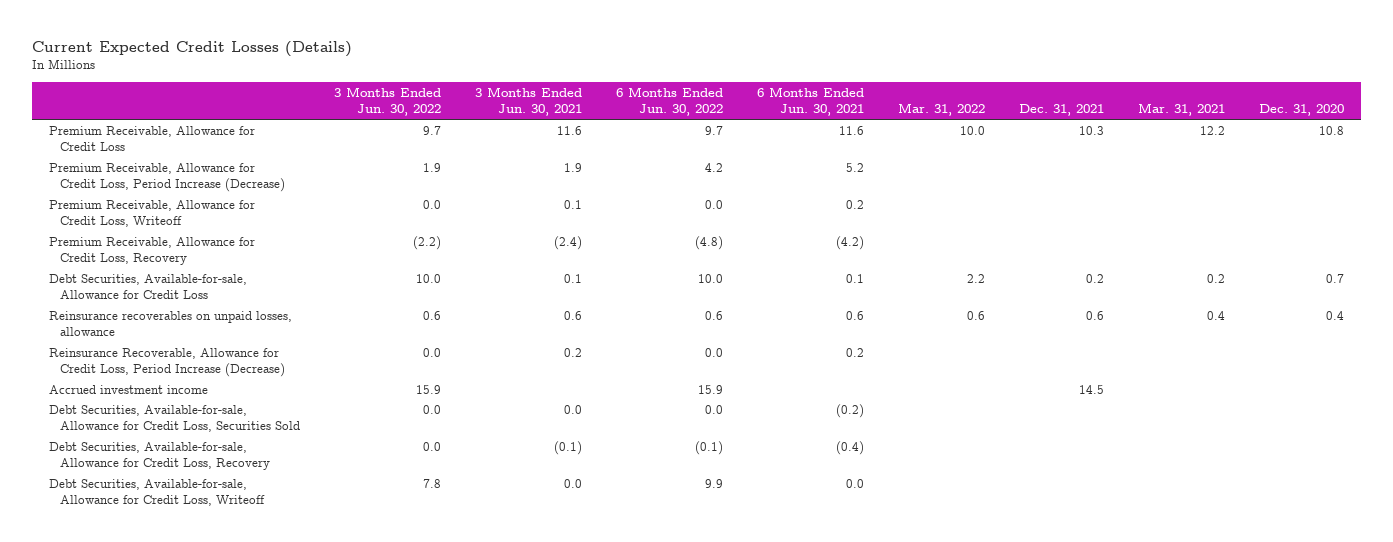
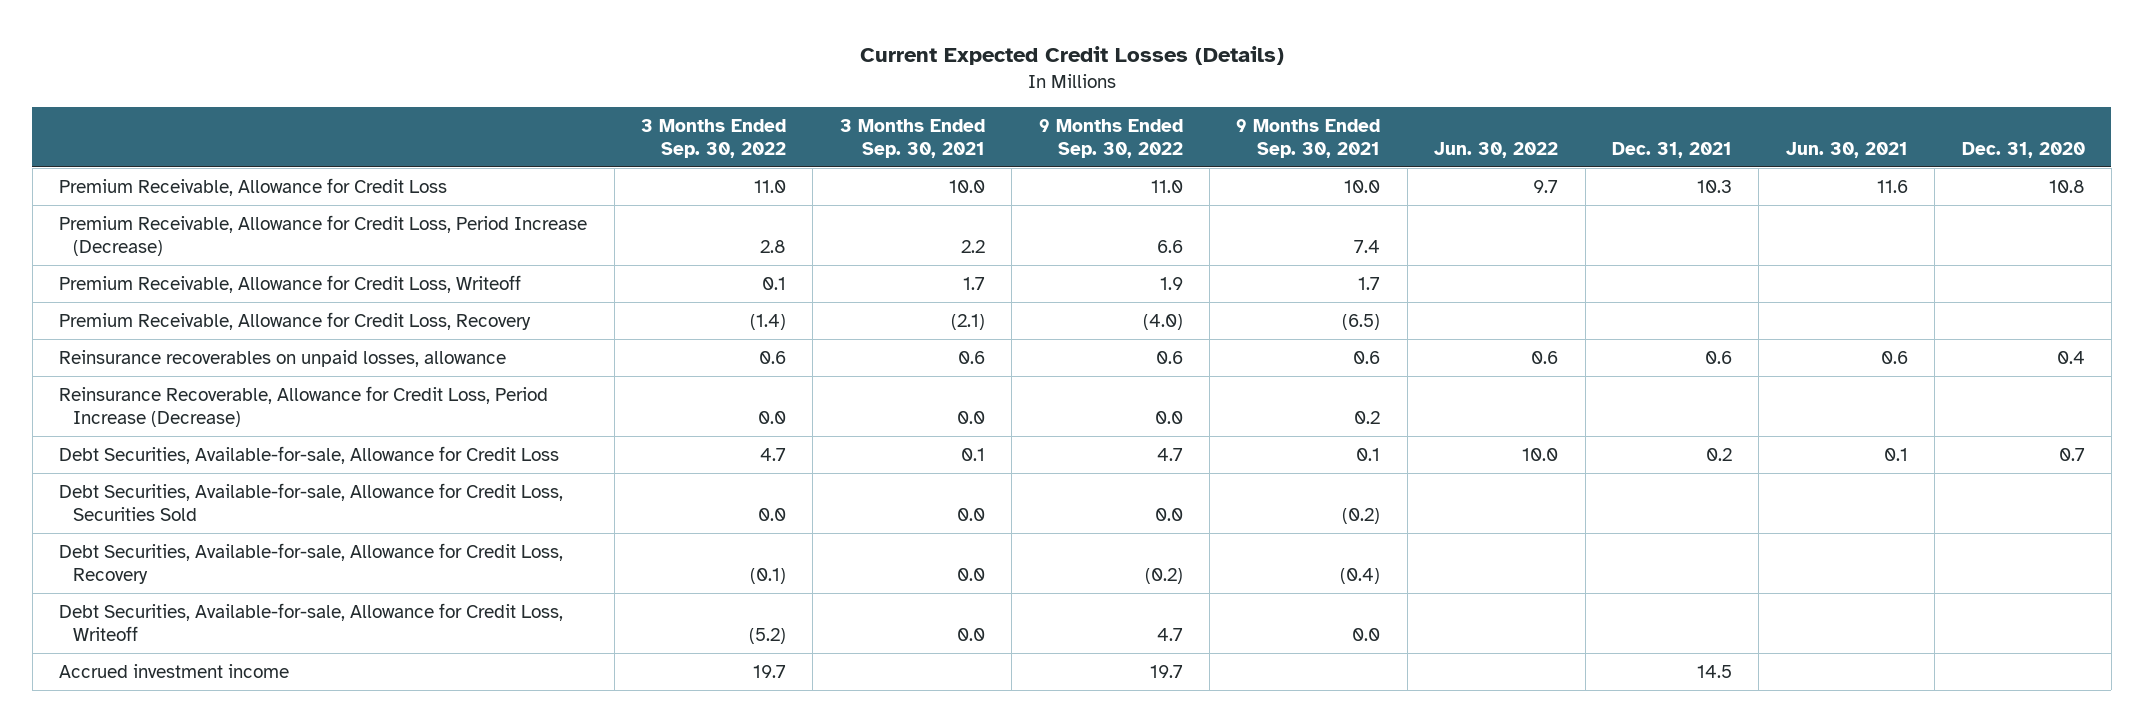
[333,86,441,117] 3 Months Ended Jun. 30, 2022 -> none
[474,86,582,117] 3 Months Ended Jun. 30, 2021 -> none
[615,86,723,117] 6 Months Ended Jun. 30, 2022 -> none
[756,86,864,117] 6 Months Ended Jun. 30, 2021 -> none
[897,103,985,117] Mar. 31, 2022 -> none
[1137,103,1225,117] Mar. 31, 2021 -> none
none -> [640,119,786,158] 3 Months Ended Sep. 30, 2022
none -> [839,119,985,158] 3 Months Ended Sep. 30, 2021
none -> [1038,119,1183,158] 9 Months Ended Sep. 30, 2022
none -> [1236,119,1381,158] 9 Months Ended Sep. 30, 2021
none -> [1434,141,1559,158] Jun. 30, 2022
none -> [1785,141,1908,158] Jun. 30, 2021
[48,273,247,300] Debt Securities, Available-for-sale, Allowance for Credit Loss -> [59,446,560,465] Debt Securities, Available-for-sale, Allowance for Credit Loss
[48,384,208,394] Accrued investment income -> [59,664,290,679] Accrued investment income

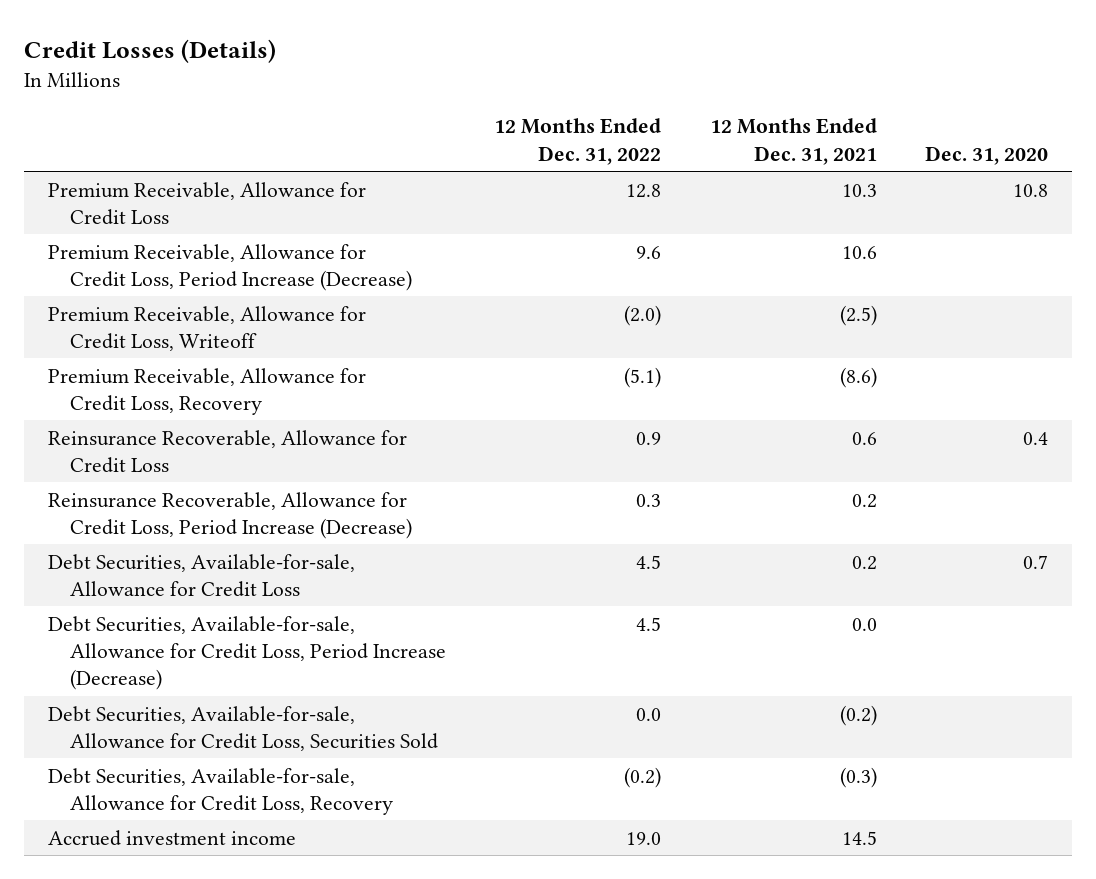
[859,46,1284,66] Current Expected Credit Losses (Details) -> [23,38,276,63] Credit Losses (Details)
[640,119,786,158] 3 Months Ended Sep. 30, 2022 -> none
[839,119,985,158] 3 Months Ended Sep. 30, 2021 -> none
[1038,119,1183,158] 9 Months Ended Sep. 30, 2022 -> none
[1236,119,1381,158] 9 Months Ended Sep. 30, 2021 -> none
[1434,141,1559,158] Jun. 30, 2022 -> none
[1611,141,1732,158] Dec. 31, 2021 -> none
[1785,141,1908,158] Jun. 30, 2021 -> none
none -> [494,118,662,165] 12 Months Ended Dec. 31, 2022
none -> [709,118,877,165] 12 Months Ended Dec. 31, 2021
[59,350,507,368] Reinsurance recoverables on unpaid losses, allowance -> none
none -> [48,429,408,473] Reinsurance Recoverable, Allowance for Credit Loss
none -> [48,615,447,691] Debt Securities, Available-for-sale, Allowance for Credit Loss, Period Increase (Decrease)
[59,603,564,641] Debt Securities, Available-for-sale, Allowance for Credit Loss, Writeoff -> none

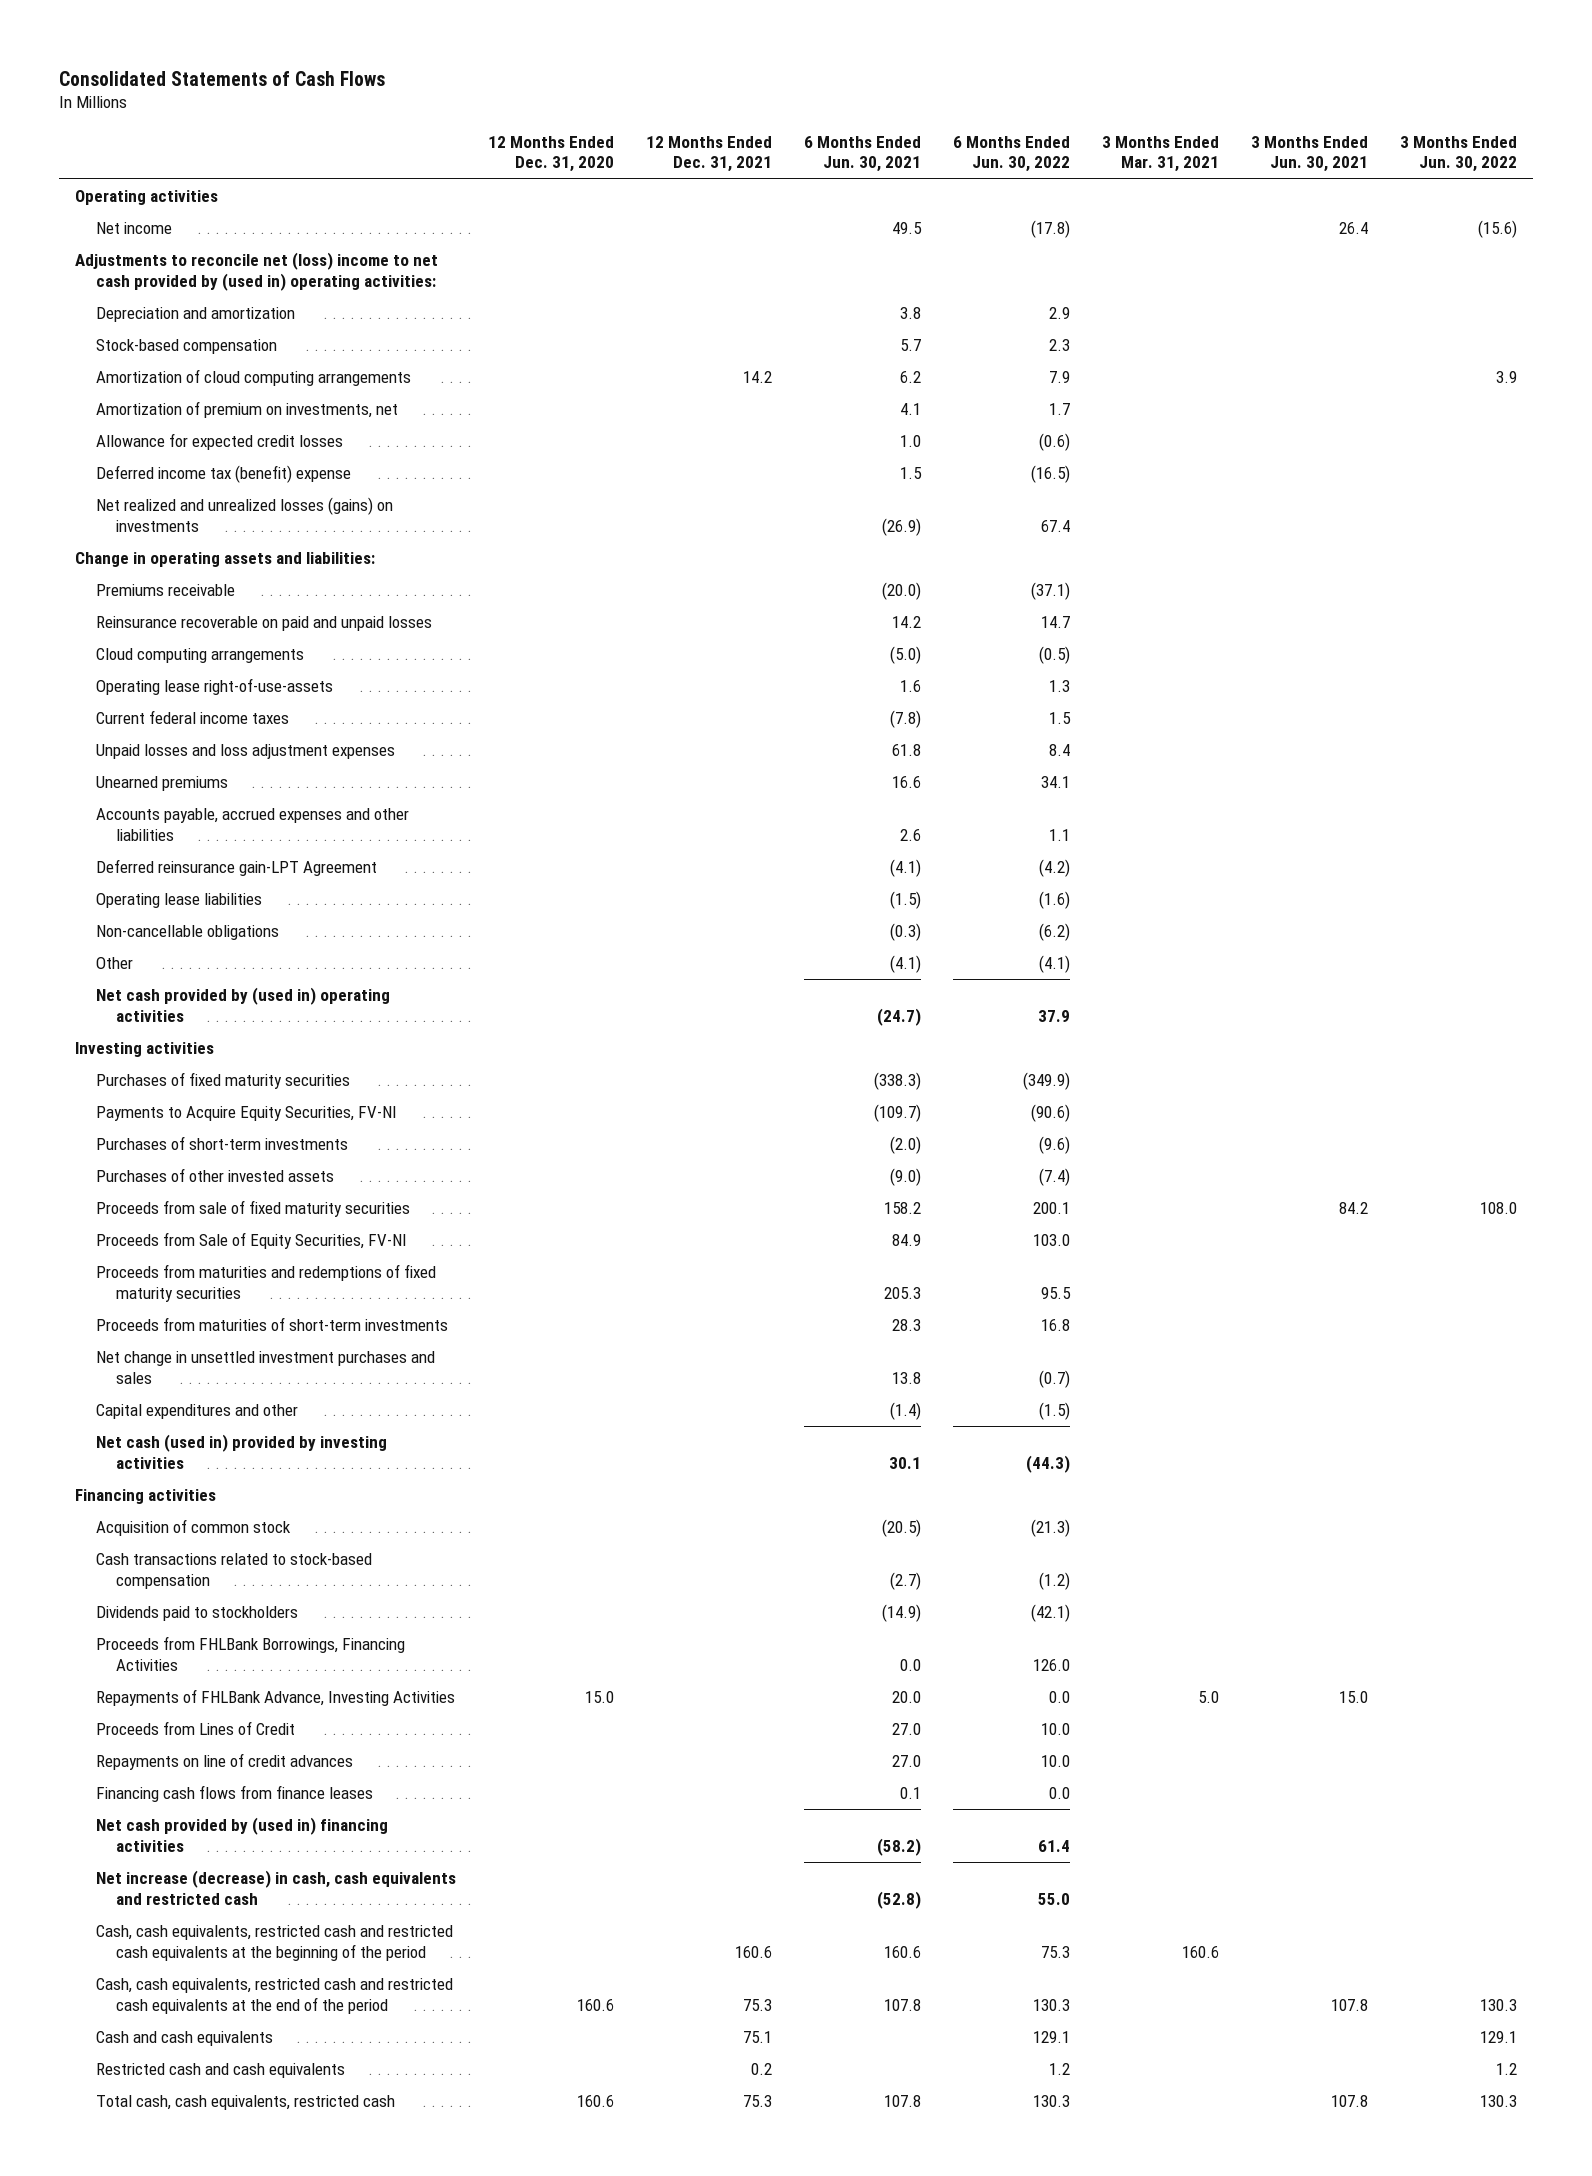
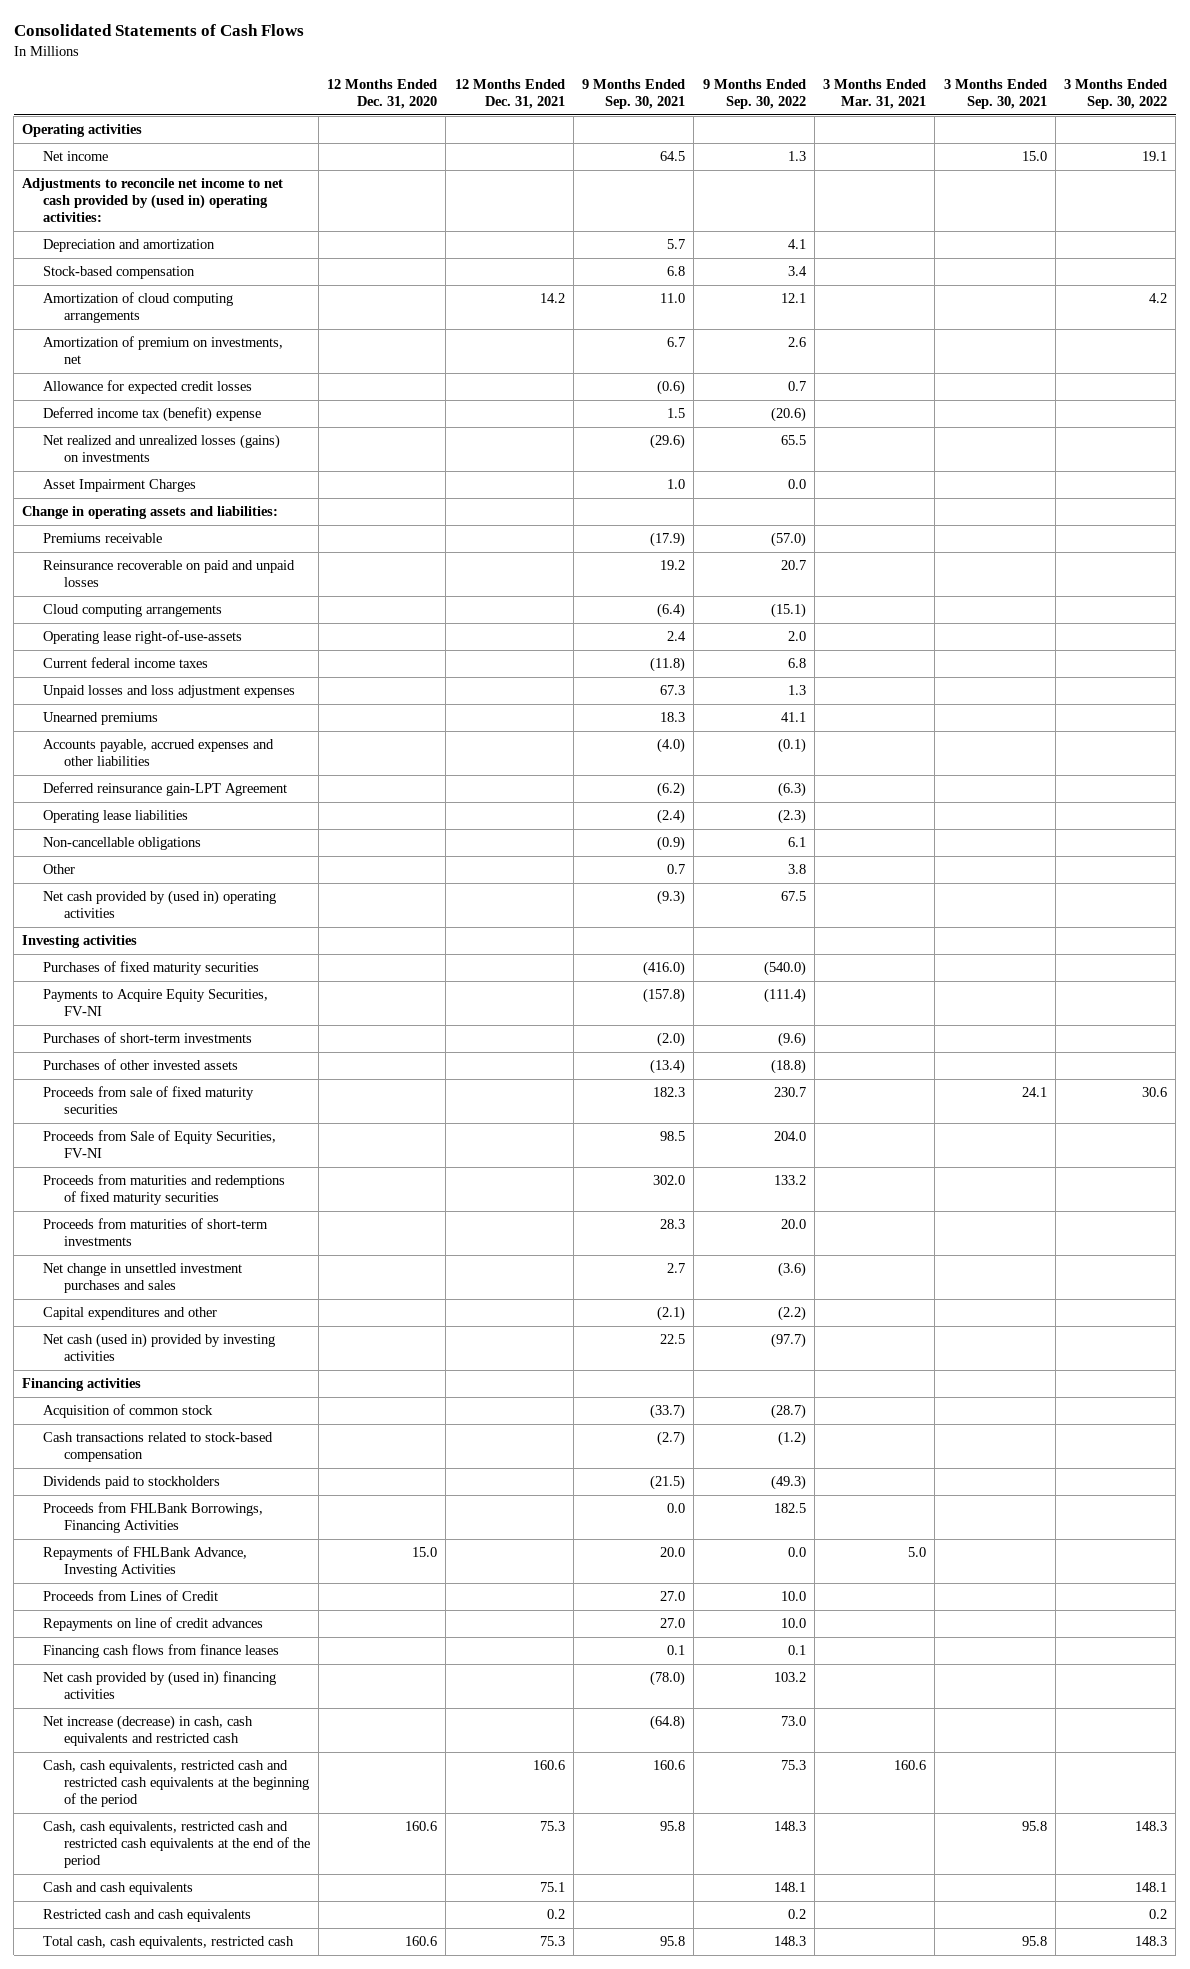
[803,135,921,173] 6 Months Ended Jun. 30, 2021 -> none
[952,135,1070,173] 6 Months Ended Jun. 30, 2022 -> none
[1250,135,1368,173] 3 Months Ended Jun. 30, 2021 -> none
[1399,135,1517,173] 3 Months Ended Jun. 30, 2022 -> none
none -> [582,79,686,110] 9 Months Ended Sep. 30, 2021
none -> [702,79,806,110] 9 Months Ended Sep. 30, 2022
none -> [943,79,1047,110] 3 Months Ended Sep. 30, 2021
none -> [1064,79,1168,110] 3 Months Ended Sep. 30, 2022
[75,252,439,292] Adjustments to reconcile net (loss) income to net cash provided by (used in) operating activities: -> [22,178,284,223] Adjustments to reconcile net income to net cash provided by (used in) operating activities:
none -> [42,479,196,493] Asset Impairment Charges

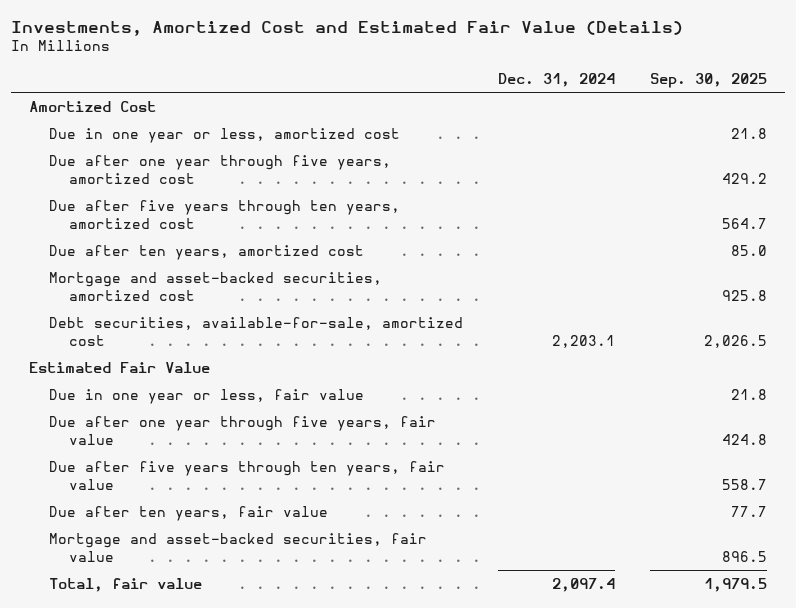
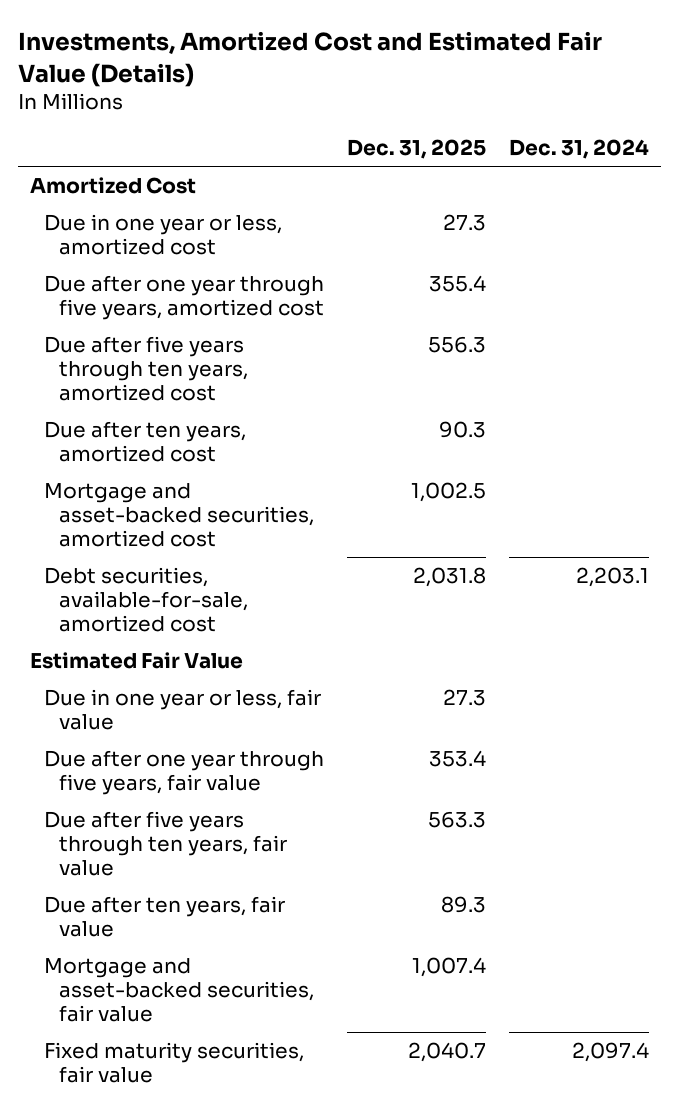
[650,72,768,88] Sep. 30, 2025 -> none
none -> [347,139,487,160] Dec. 31, 2025
[49,577,203,592] Total, fair value -> [44,1041,305,1083] Fixed maturity securities, fair value

